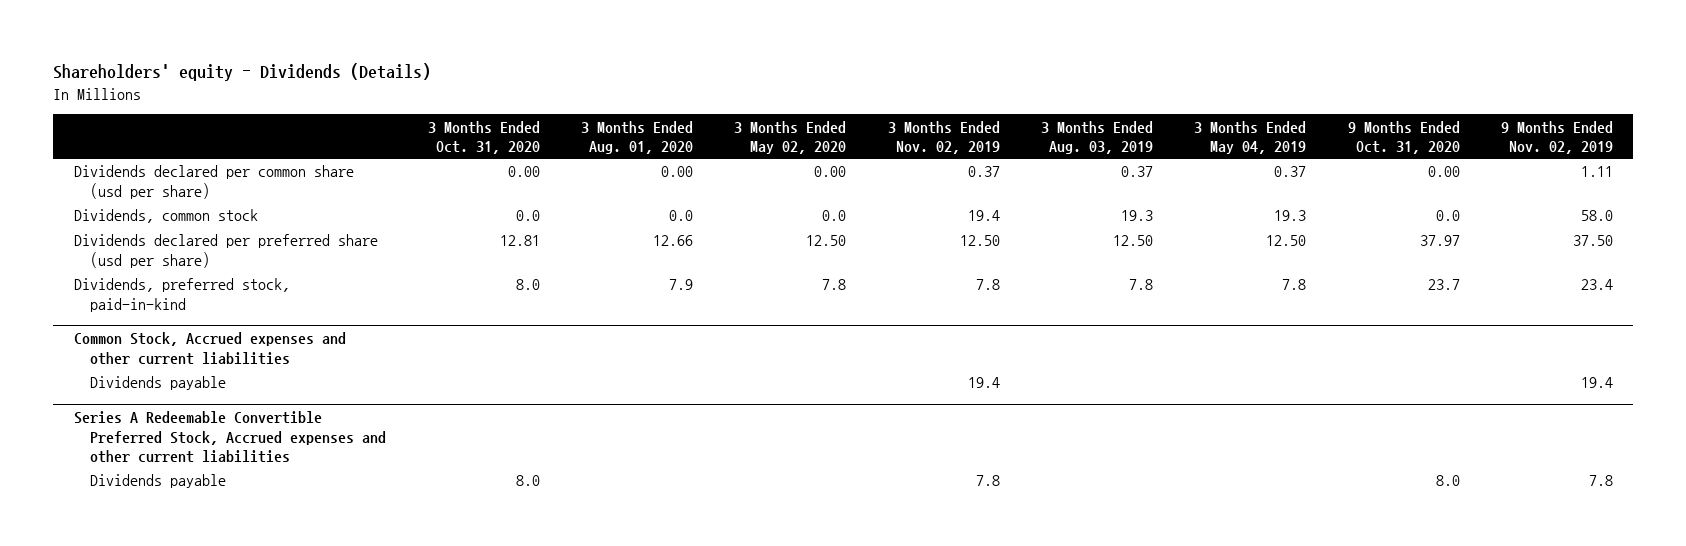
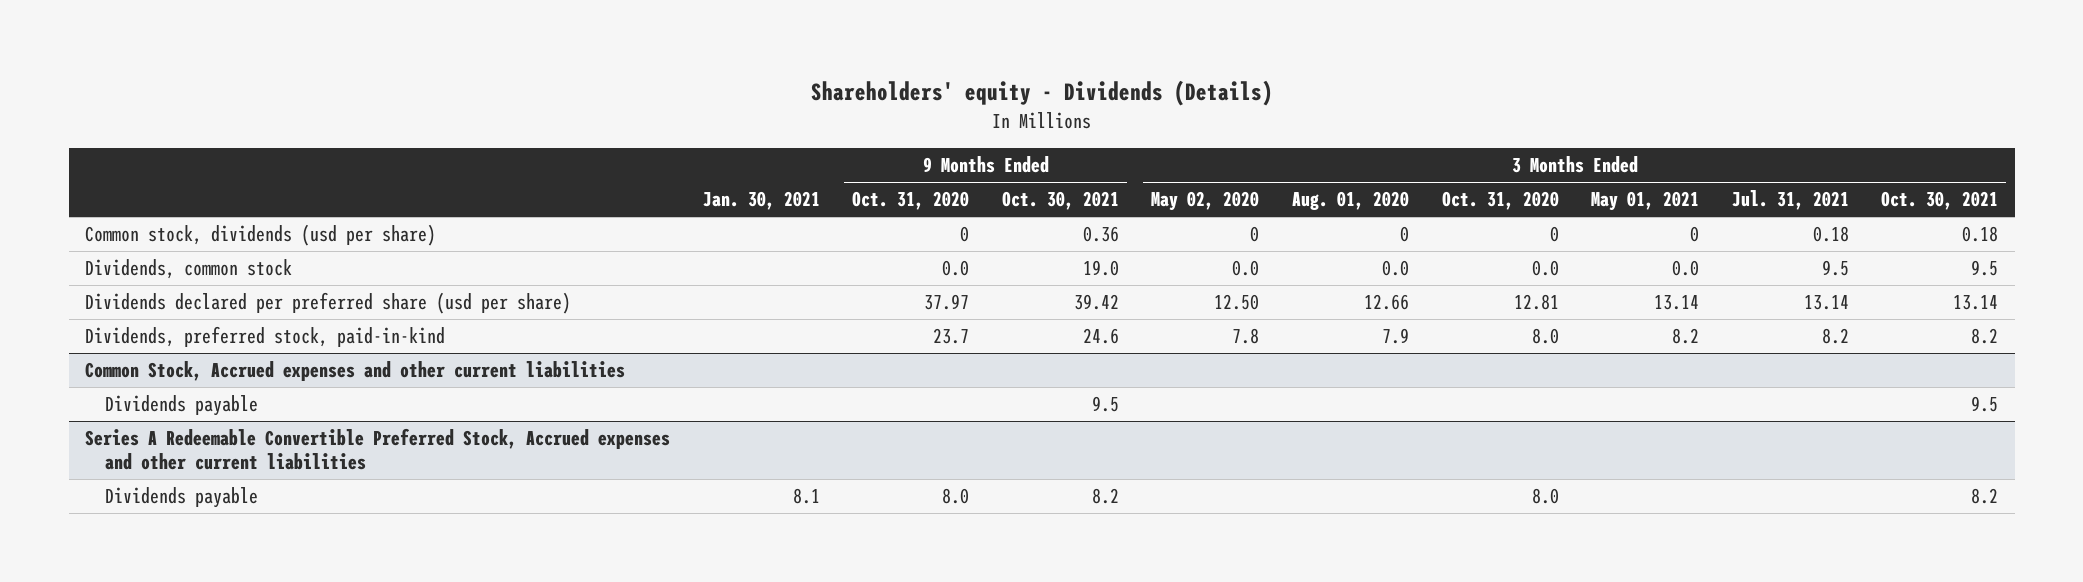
[887,120,1000,155] 3 Months Ended Nov. 02, 2019 -> none
[1040,120,1153,155] 3 Months Ended Aug. 03, 2019 -> none
[1194,120,1307,155] 3 Months Ended May 04, 2019 -> none
[1500,120,1613,155] 9 Months Ended Nov. 02, 2019 -> none
none -> [702,191,820,211] Jan. 30, 2021
none -> [1001,191,1119,211] Oct. 30, 2021
none -> [1591,191,1700,212] May 01, 2021
none -> [1731,190,1849,211] Jul. 31, 2021
none -> [1881,191,1999,211] Oct. 30, 2021
[73,165,354,199] Dividends declared per common share (usd per share) -> [85,224,437,247] Common stock, dividends (usd per share)
[507,166,540,178] 0.00 -> [1549,226,1559,243] 0
[661,166,694,178] 0.00 -> [1399,226,1409,243] 0
[814,166,847,178] 0.00 -> [1250,226,1260,243] 0
[1427,166,1460,178] 0.00 -> [960,226,970,243] 0

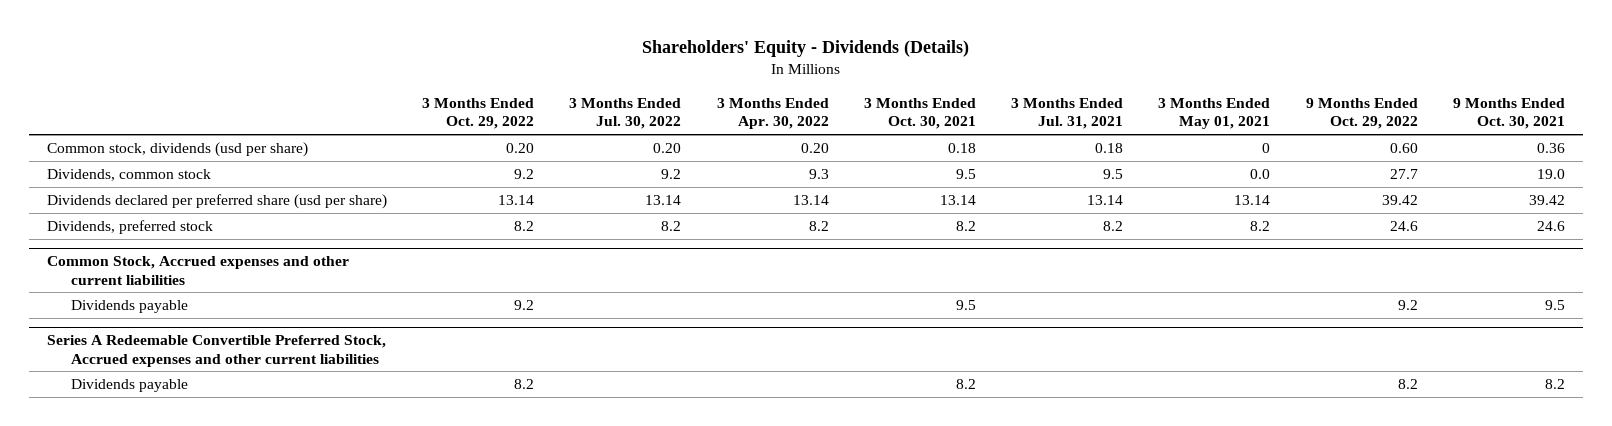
[810,80,1273,107] Shareholders' equity - Dividends (Details) -> [641,40,969,58] Shareholders' Equity - Dividends (Details)
[702,191,820,211] Jan. 30, 2021 -> none
[852,191,970,211] Oct. 31, 2020 -> none
[1151,191,1260,212] May 02, 2020 -> none
[1291,191,1409,211] Aug. 01, 2020 -> none
[1441,191,1559,211] Oct. 31, 2020 -> none
none -> [421,97,534,130] 3 Months Ended Oct. 29, 2022
none -> [569,97,682,130] 3 Months Ended Jul. 30, 2022
none -> [716,97,829,130] 3 Months Ended Apr. 30, 2022
none -> [1305,97,1418,130] 9 Months Ended Oct. 29, 2022
[85,326,446,348] Dividends, preferred stock, paid-in-kind -> [46,219,213,234] Dividends, preferred stock

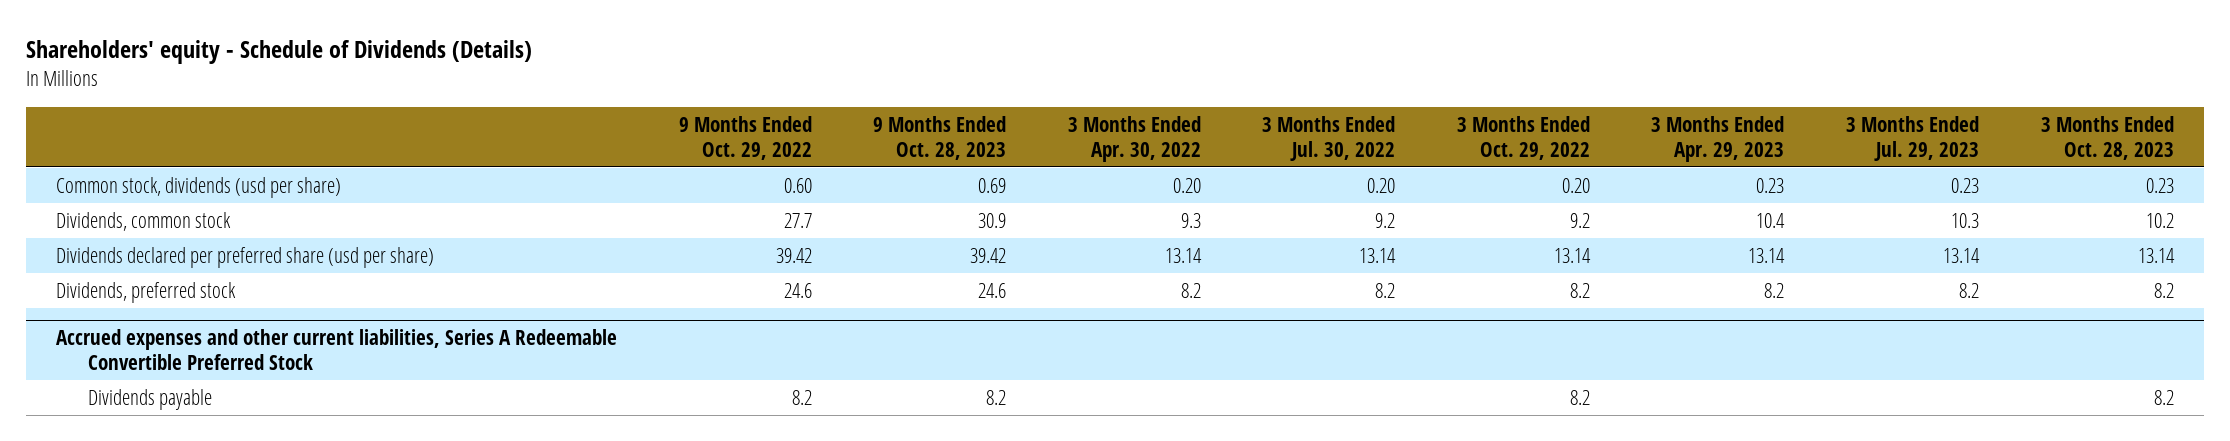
[641,40,969,58] Shareholders' Equity - Dividends (Details) -> [25,39,532,64] Shareholders' equity - Schedule of Dividends (Details)
[863,97,976,130] 3 Months Ended Oct. 30, 2021 -> none
[1011,97,1124,130] 3 Months Ended Jul. 31, 2021 -> none
[1158,97,1271,130] 3 Months Ended May 01, 2021 -> none
[1453,97,1566,130] 9 Months Ended Oct. 30, 2021 -> none
none -> [873,115,1007,160] 9 Months Ended Oct. 28, 2023
none -> [1651,115,1785,162] 3 Months Ended Apr. 29, 2023
none -> [1846,115,1980,161] 3 Months Ended Jul. 29, 2023
none -> [2040,115,2174,160] 3 Months Ended Oct. 28, 2023
[46,256,349,285] Common Stock, Accrued expenses and other current liabilities -> none
[71,299,189,313] Dividends payable -> none
[46,335,386,367] Series A Redeemable Convertible Preferred Stock, Accrued expenses and other current liabilities -> [56,329,618,371] Accrued expenses and other current liabilities, Series A Redeemable Convertible Preferred Stock

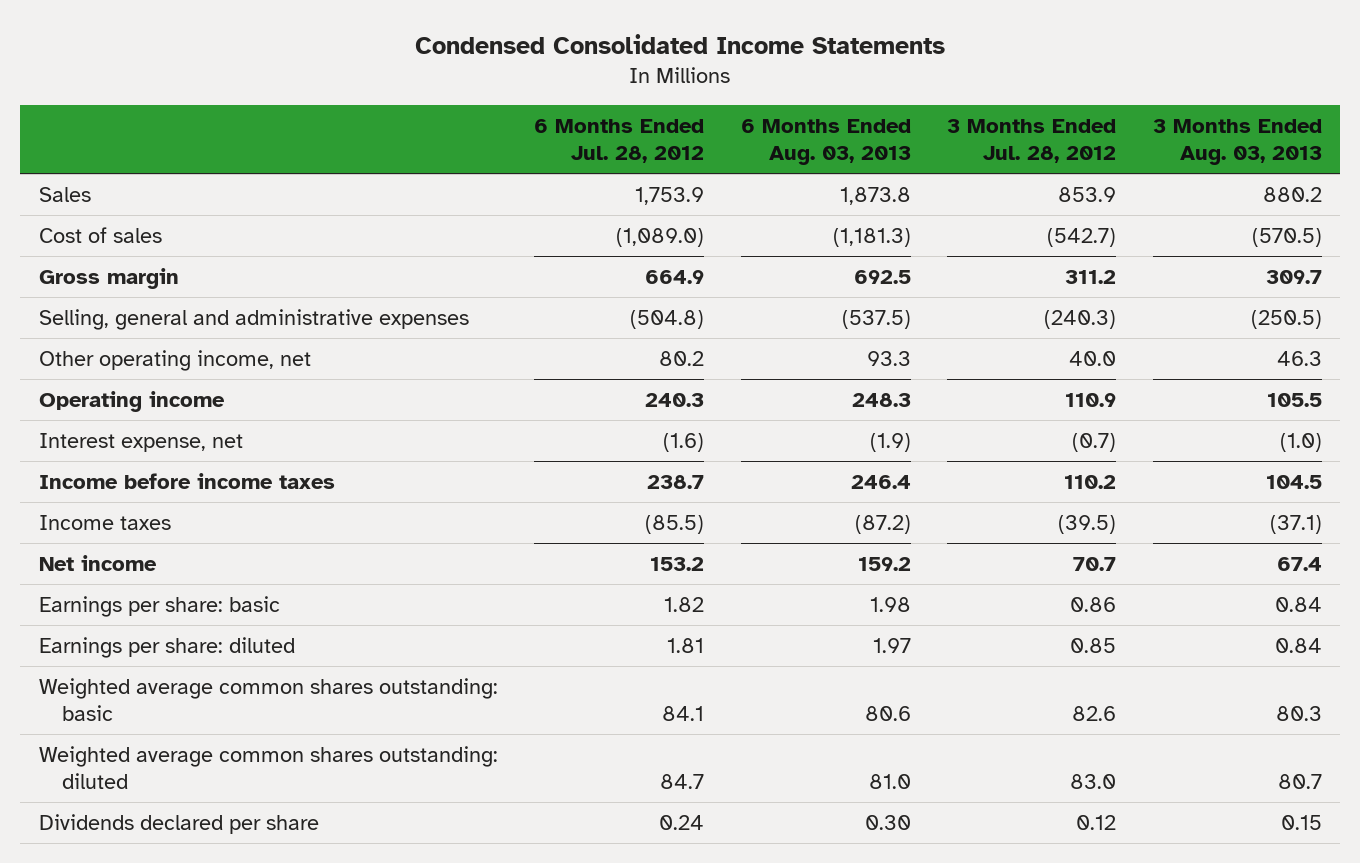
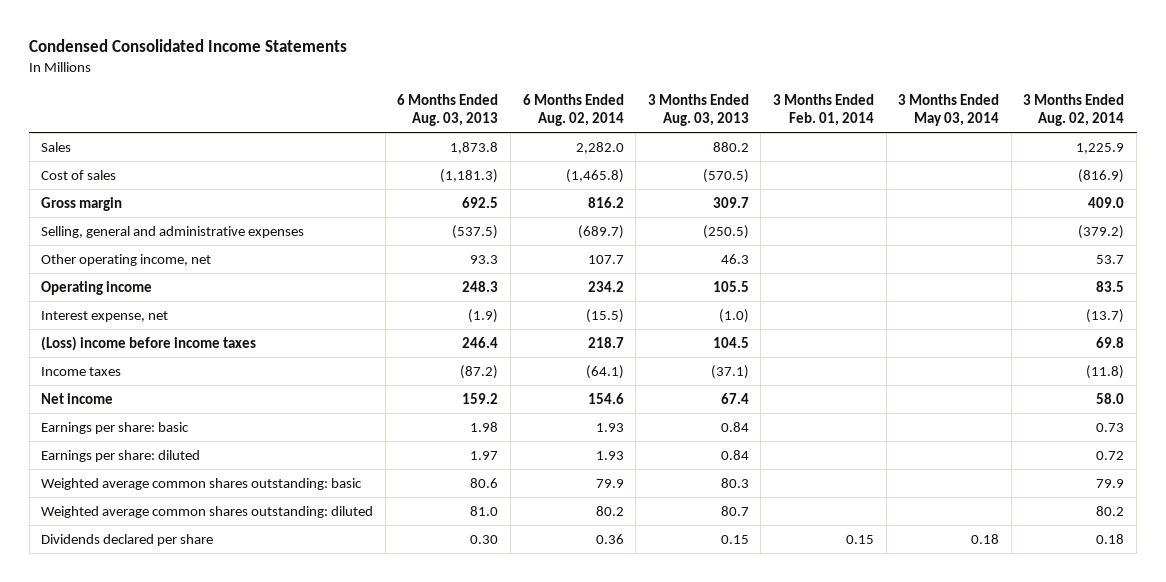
[534,118,705,164] 6 Months Ended Jul. 28, 2012 -> none
[947,118,1117,164] 3 Months Ended Jul. 28, 2012 -> none
none -> [522,94,624,127] 6 Months Ended Aug. 02, 2014
none -> [773,94,875,127] 3 Months Ended Feb. 01, 2014
none -> [898,94,1000,127] 3 Months Ended May 03, 2014
none -> [1023,94,1125,127] 3 Months Ended Aug. 02, 2014
[38,472,335,489] Income before income taxes -> [41,335,257,351] (Loss) income before income taxes

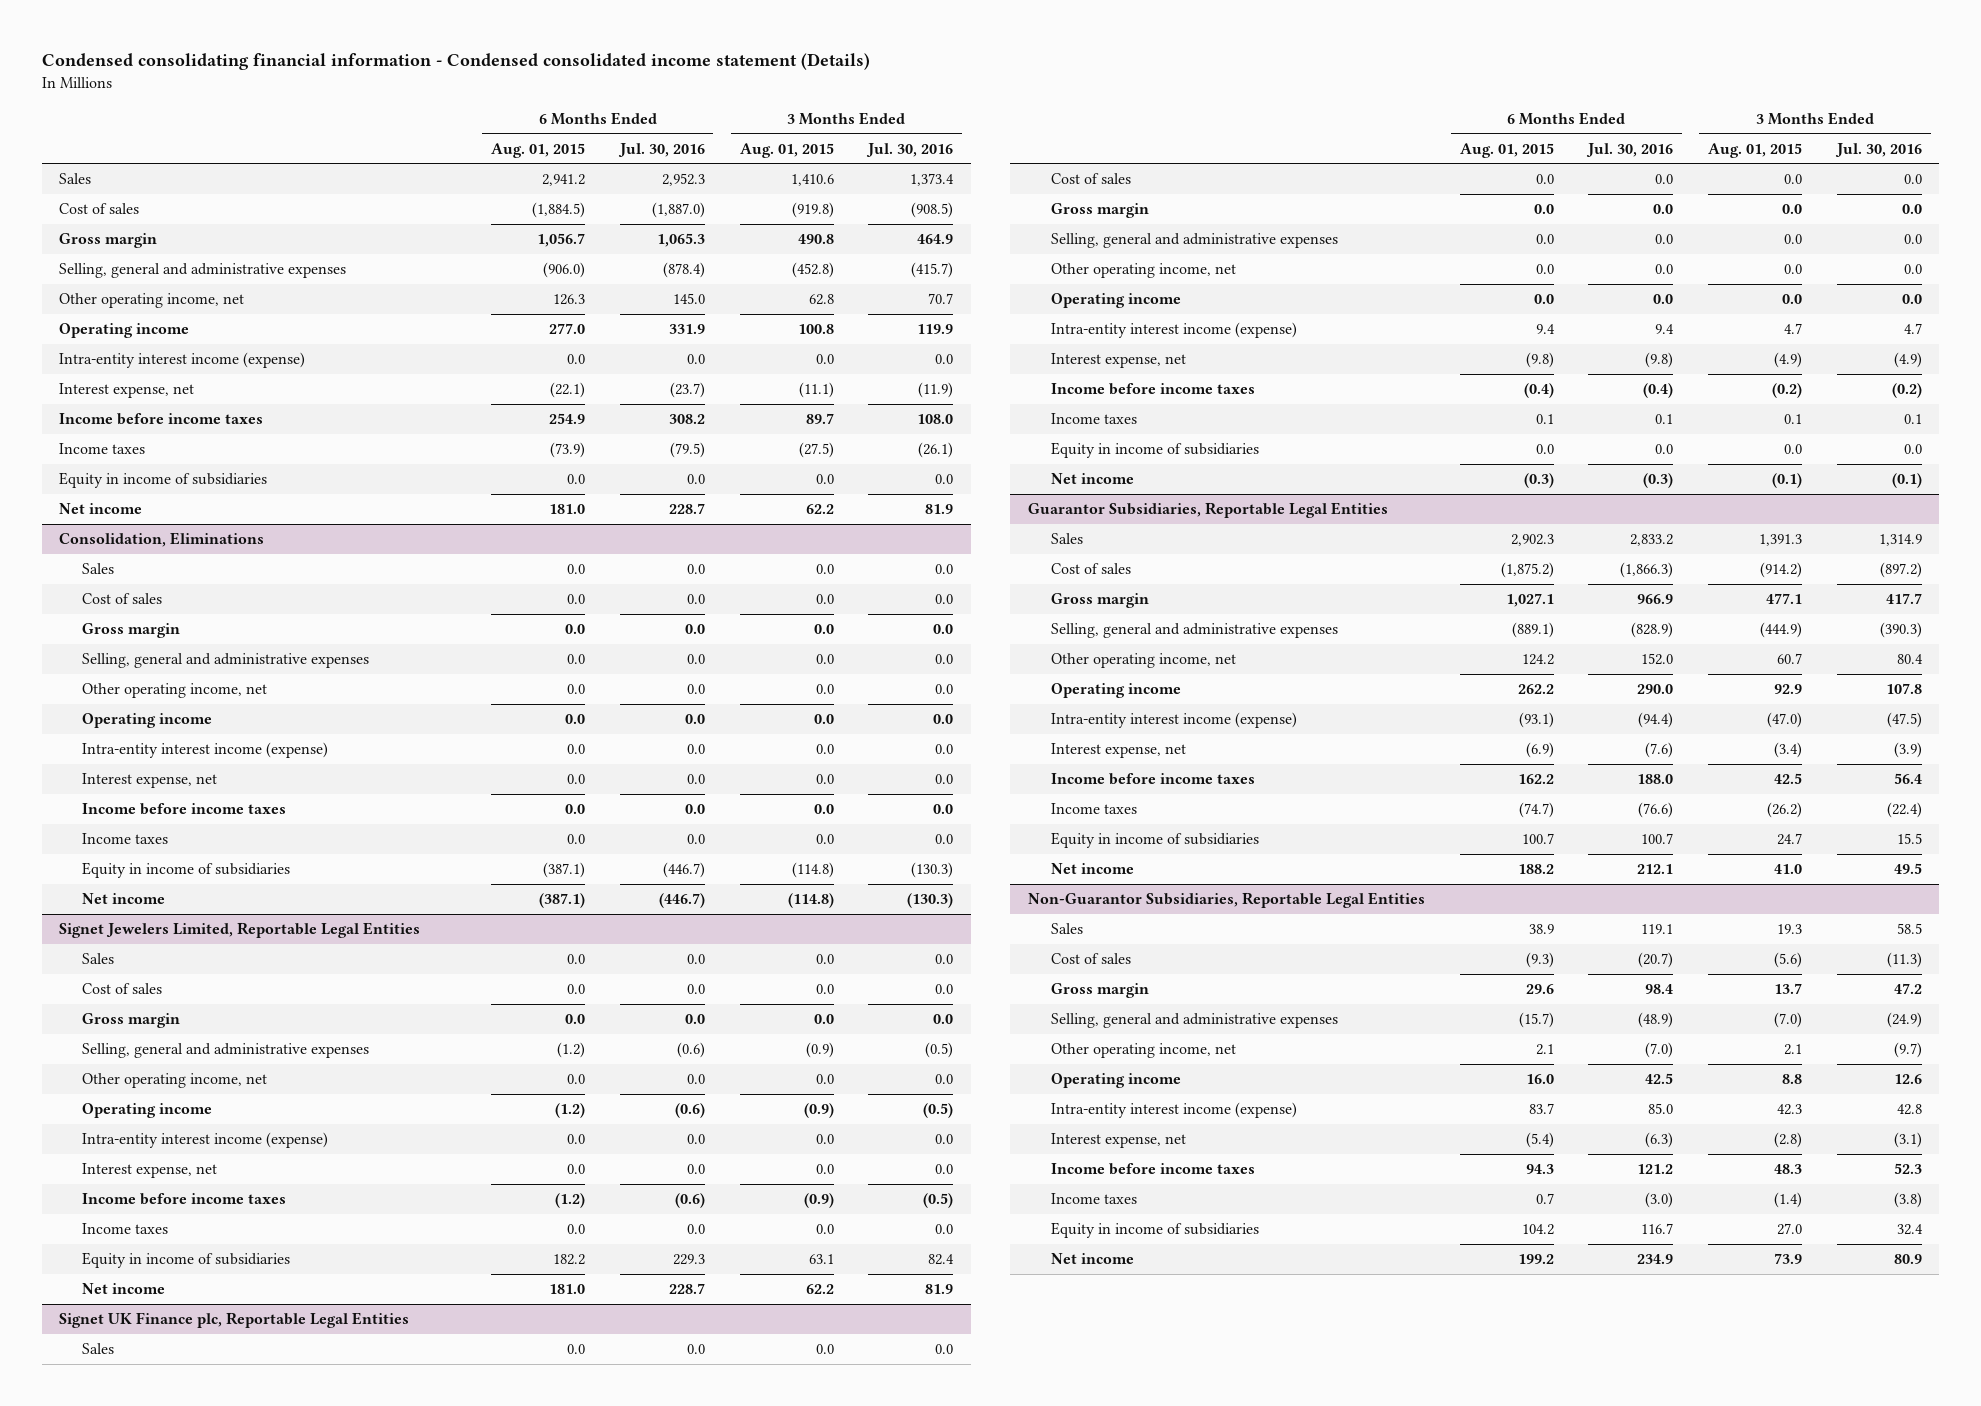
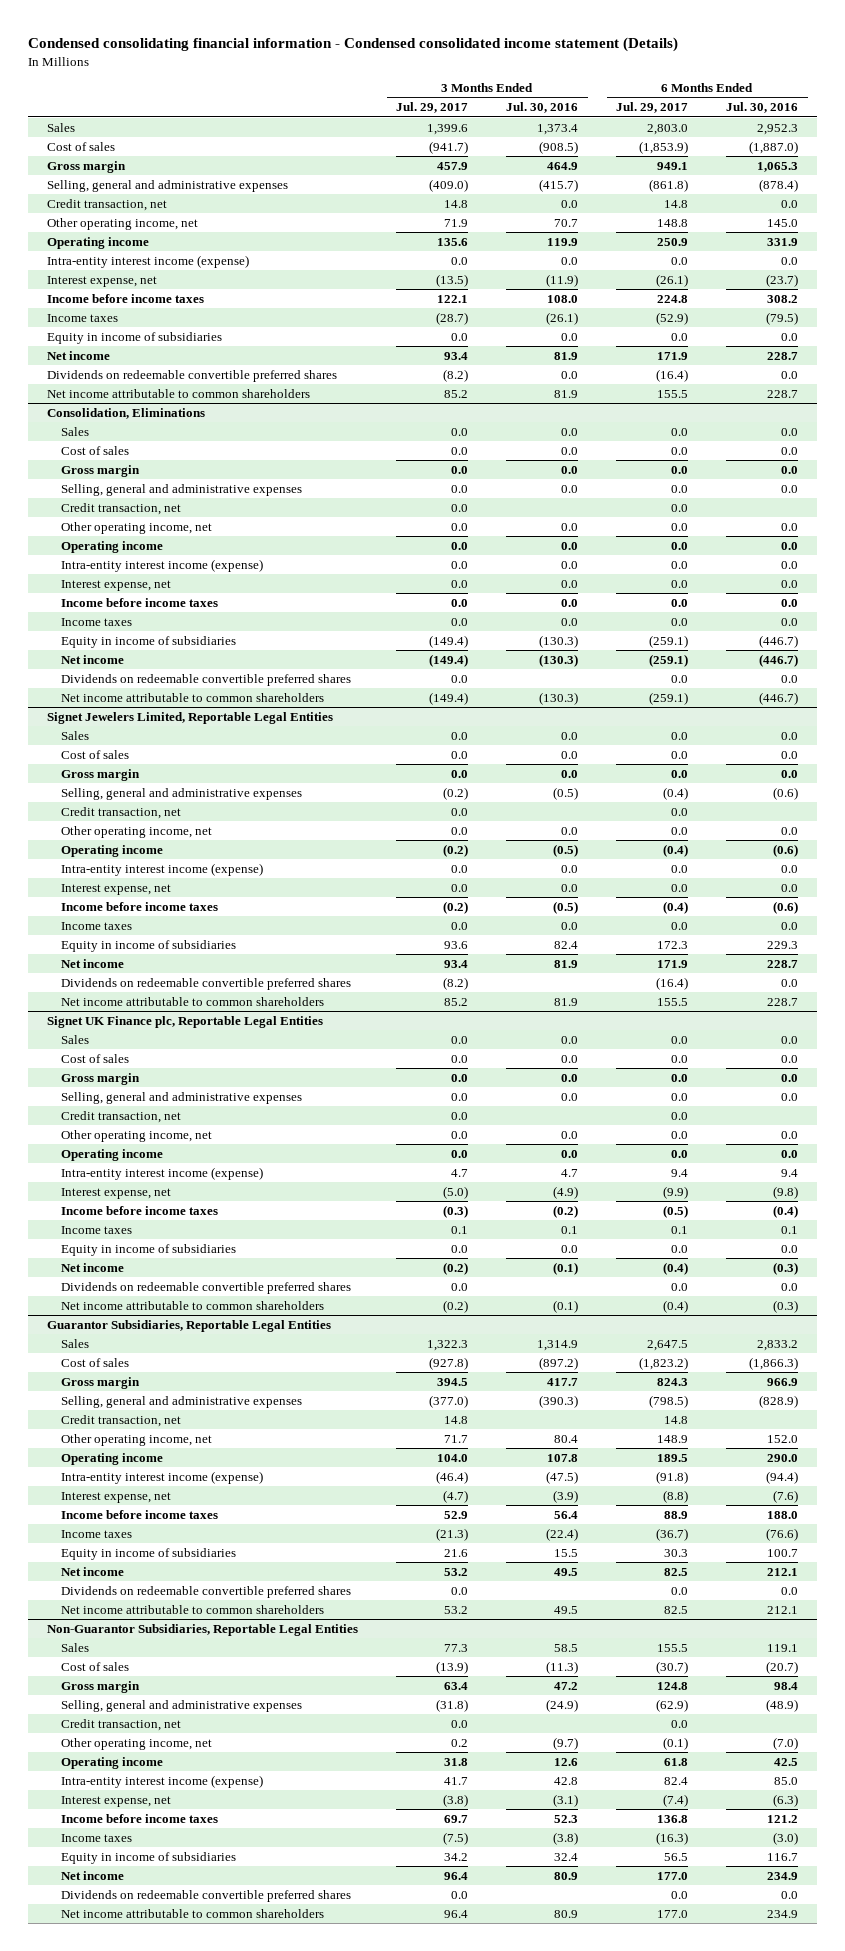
[490,142,585,158] Aug. 01, 2015 -> none
[739,142,834,158] Aug. 01, 2015 -> none
none -> [396,102,469,114] Jul. 29, 2017
none -> [616,102,689,114] Jul. 29, 2017
none -> [47,198,168,211] Credit transaction, net
none -> [47,369,338,382] Dividends on redeemable convertible preferred shares
none -> [47,388,311,398] Net income attributable to common shareholders
none -> [60,502,181,515] Credit transaction, net
none -> [60,673,351,686] Dividends on redeemable convertible preferred shares
none -> [60,692,324,702] Net income attributable to common shareholders
none -> [60,806,181,819] Credit transaction, net
none -> [60,977,351,990] Dividends on redeemable convertible preferred shares
none -> [60,996,324,1006] Net income attributable to common shareholders
none -> [60,1110,181,1123] Credit transaction, net
none -> [60,1281,351,1294] Dividends on redeemable convertible preferred shares
none -> [60,1300,324,1310] Net income attributable to common shareholders
none -> [60,1414,181,1427] Credit transaction, net
none -> [60,1585,351,1598] Dividends on redeemable convertible preferred shares
none -> [60,1604,324,1614] Net income attributable to common shareholders
none -> [60,1718,181,1731] Credit transaction, net
none -> [60,1889,351,1902] Dividends on redeemable convertible preferred shares
none -> [60,1908,324,1918] Net income attributable to common shareholders

